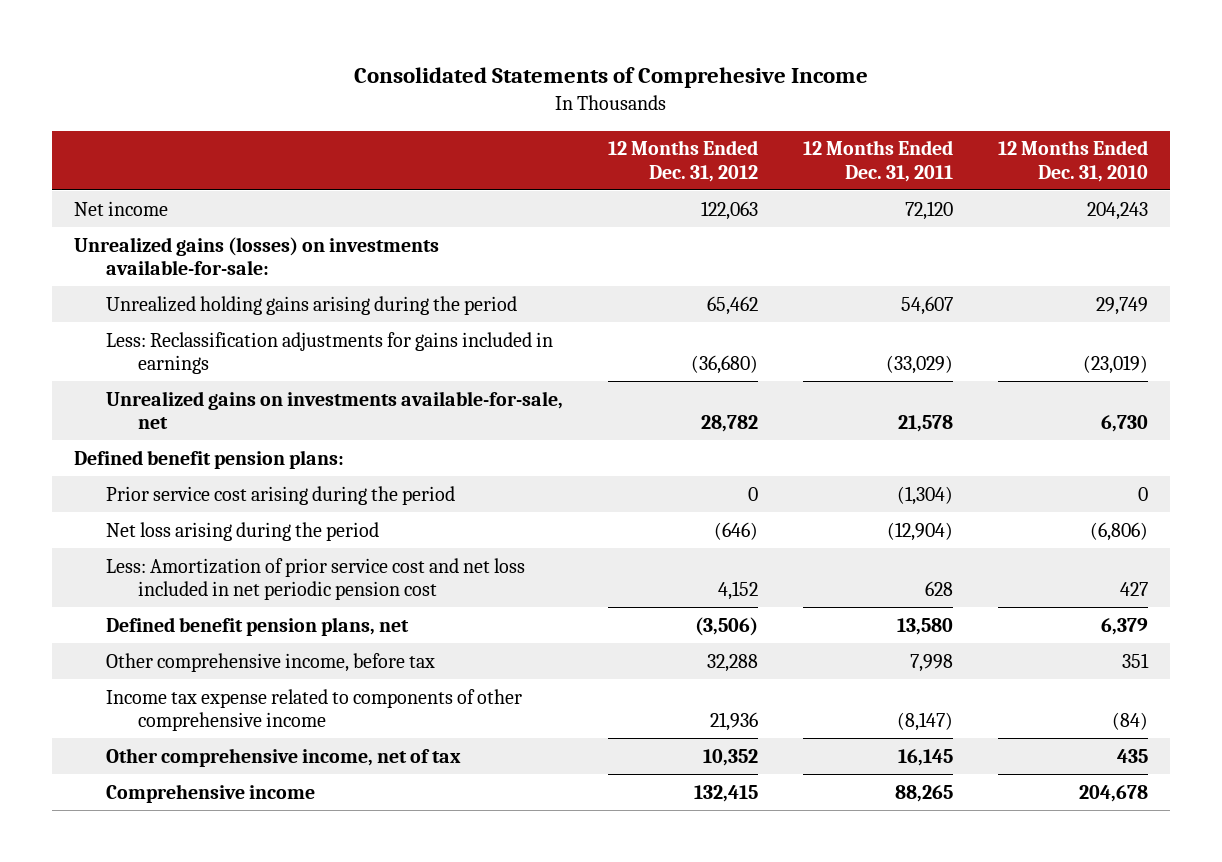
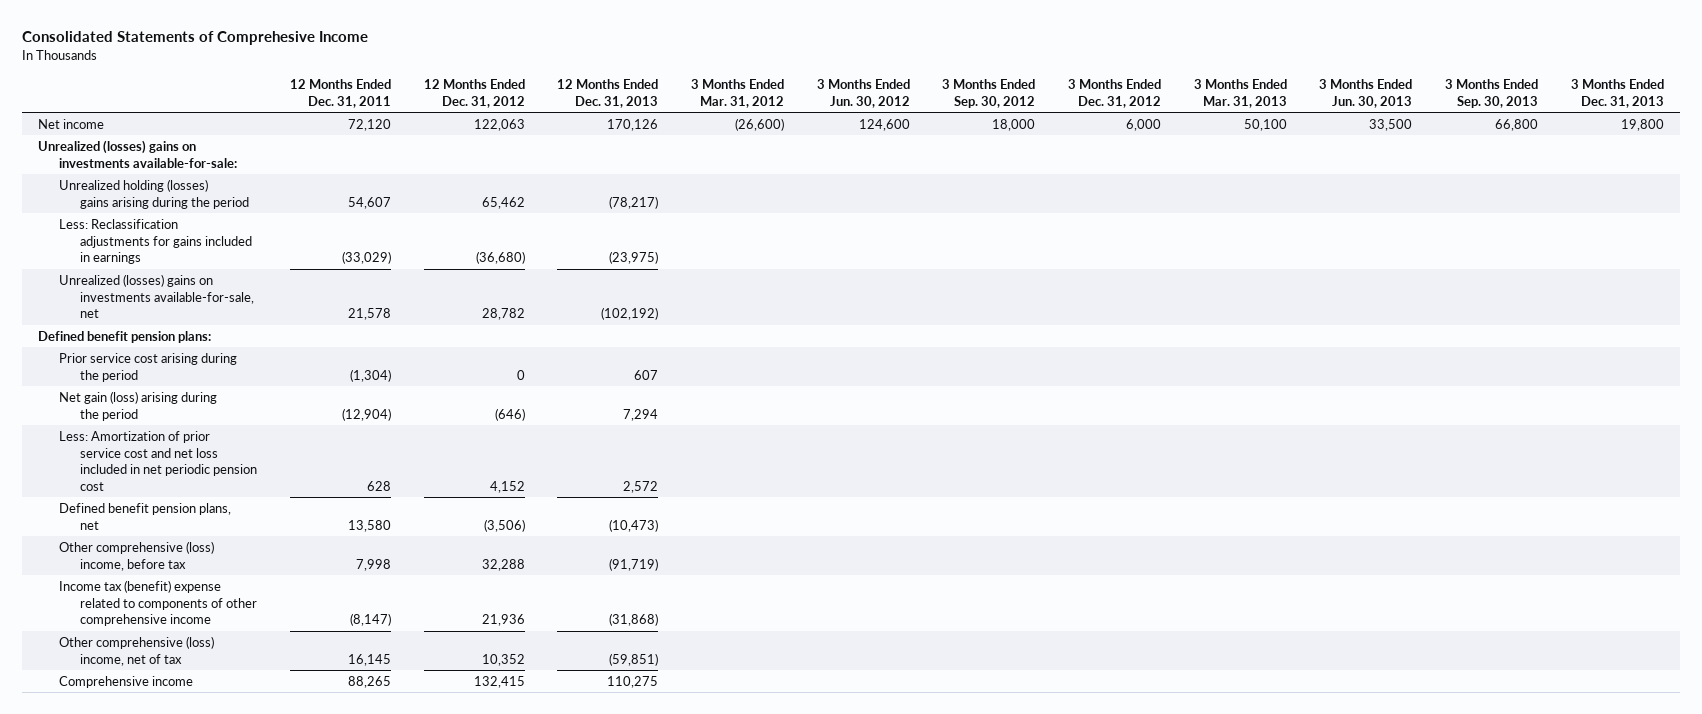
[998,140,1149,182] 12 Months Ended Dec. 31, 2010 -> none
none -> [557,78,659,108] 12 Months Ended Dec. 31, 2013
none -> [690,78,784,108] 3 Months Ended Mar. 31, 2012
none -> [816,78,910,108] 3 Months Ended Jun. 30, 2012
none -> [942,78,1036,108] 3 Months Ended Sep. 30, 2012
none -> [1068,78,1162,108] 3 Months Ended Dec. 31, 2012
none -> [1193,78,1287,108] 3 Months Ended Mar. 31, 2013
none -> [1319,78,1413,108] 3 Months Ended Jun. 30, 2013
none -> [1445,78,1539,108] 3 Months Ended Sep. 30, 2013
none -> [1570,78,1664,108] 3 Months Ended Dec. 31, 2013
[74,236,440,276] Unrealized gains (losses) on investments available-for-sale: -> [38,139,238,168] Unrealized (losses) gains on investments available-for-sale:
[106,295,518,315] Unrealized holding gains arising during the period -> [59,178,250,209] Unrealized holding (losses) gains arising during the period
[106,390,564,430] Unrealized gains on investments available-for-sale, net -> [59,273,255,319] Unrealized (losses) gains on investments available-for-sale, net
[106,521,380,541] Net loss arising during the period -> [59,390,218,421] Net gain (loss) arising during the period
[106,652,436,672] Other comprehensive income, before tax -> [59,540,215,571] Other comprehensive (loss) income, before tax
[106,688,523,732] Income tax expense related to components of other comprehensive income -> [59,579,258,627] Income tax (benefit) expense related to components of other comprehensive income
[106,747,462,767] Other comprehensive income, net of tax -> [59,635,215,666] Other comprehensive (loss) income, net of tax

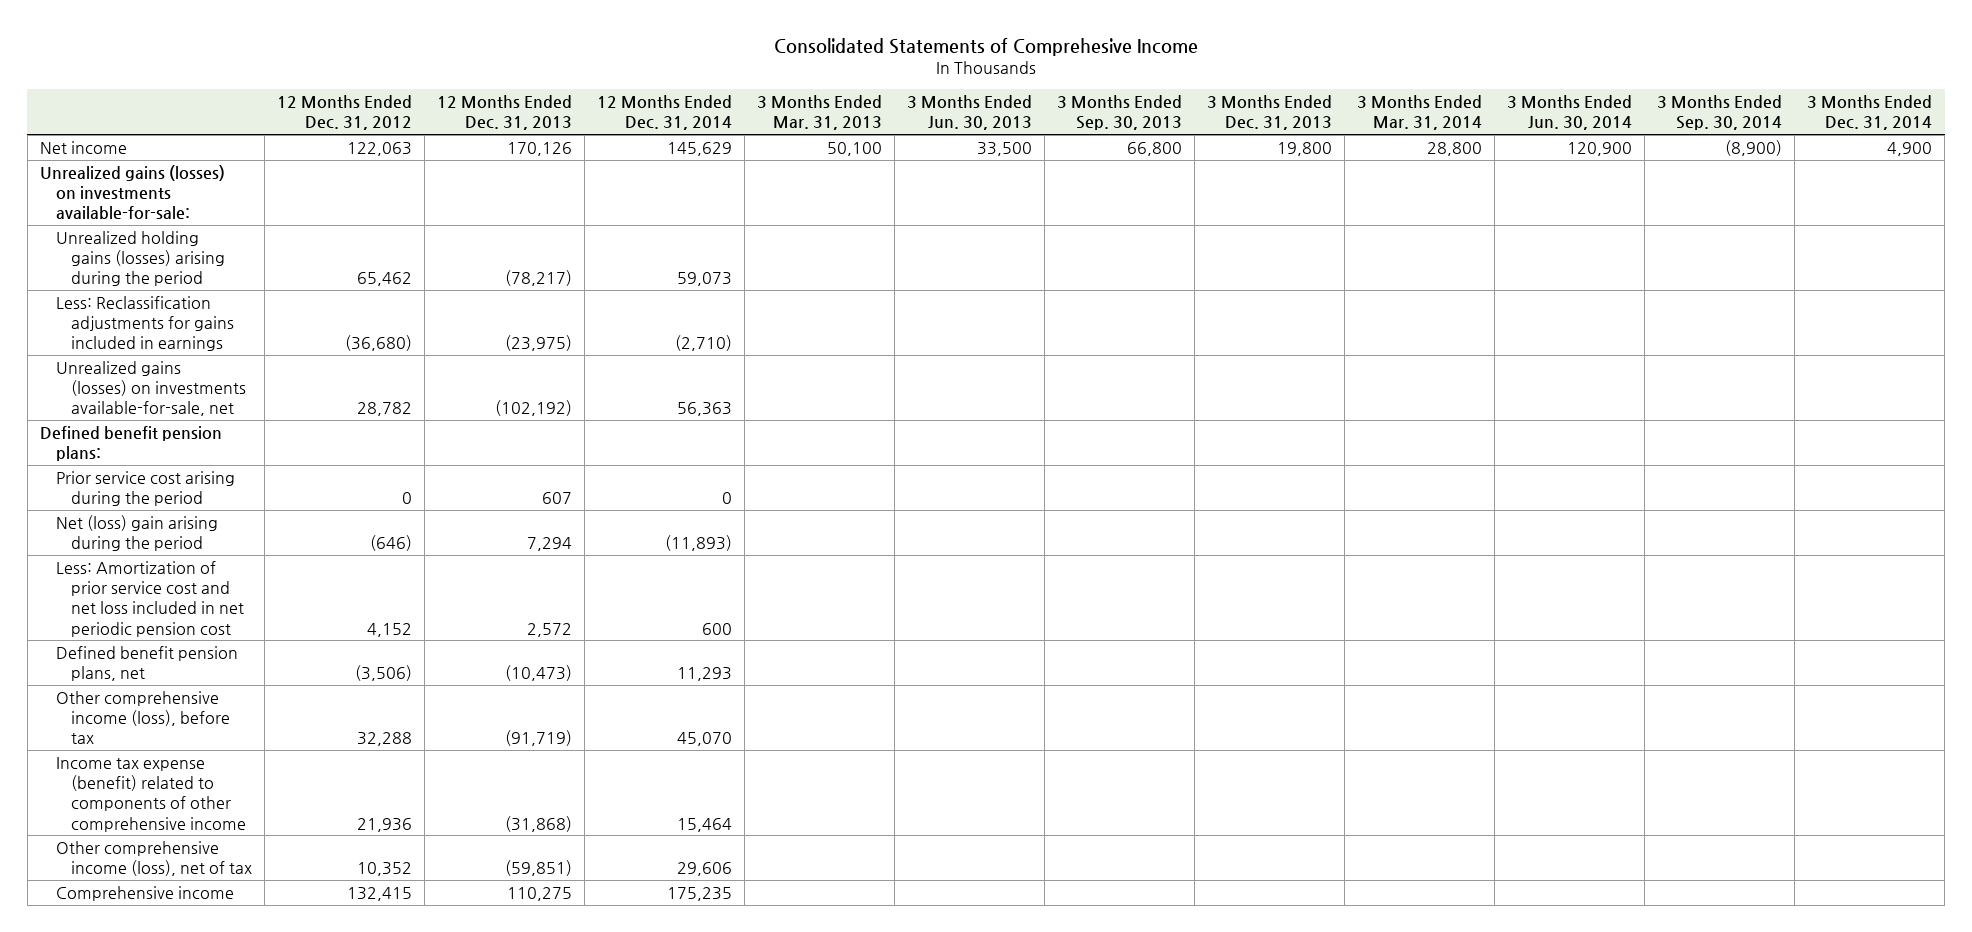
[289,78,391,108] 12 Months Ended Dec. 31, 2011 -> none
[690,78,784,108] 3 Months Ended Mar. 31, 2012 -> none
[816,78,910,108] 3 Months Ended Jun. 30, 2012 -> none
[942,78,1036,108] 3 Months Ended Sep. 30, 2012 -> none
[1068,78,1162,108] 3 Months Ended Dec. 31, 2012 -> none
none -> [597,95,733,131] 12 Months Ended Dec. 31, 2014
none -> [1357,95,1483,131] 3 Months Ended Mar. 31, 2014
none -> [1507,95,1633,131] 3 Months Ended Jun. 30, 2014
none -> [1657,95,1783,131] 3 Months Ended Sep. 30, 2014
none -> [1807,95,1933,131] 3 Months Ended Dec. 31, 2014
[38,139,238,168] Unrealized (losses) gains on investments available-for-sale: -> [39,164,225,220] Unrealized gains (losses) on investments available-for-sale:
[59,178,250,209] Unrealized holding (losses) gains arising during the period -> [55,230,226,287] Unrealized holding gains (losses) arising during the period
[59,273,255,319] Unrealized (losses) gains on investments available-for-sale, net -> [55,360,247,417] Unrealized gains (losses) on investments available-for-sale, net
[59,390,218,421] Net gain (loss) arising during the period -> [55,514,218,552] Net (loss) gain arising during the period
[59,540,215,571] Other comprehensive (loss) income, before tax -> [55,690,231,745] Other comprehensive income (loss), before tax
[59,579,258,627] Income tax (benefit) expense related to components of other comprehensive income -> [55,756,247,832] Income tax expense (benefit) related to components of other comprehensive income
[59,635,215,666] Other comprehensive (loss) income, net of tax -> [55,840,253,877] Other comprehensive income (loss), net of tax

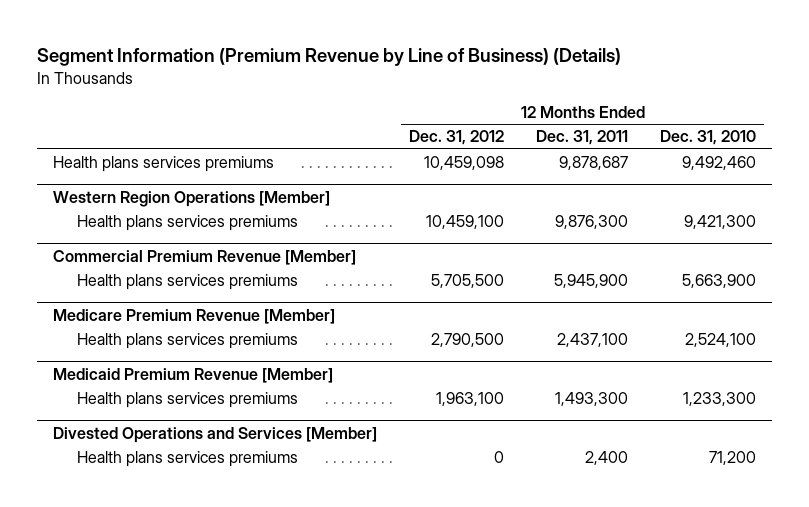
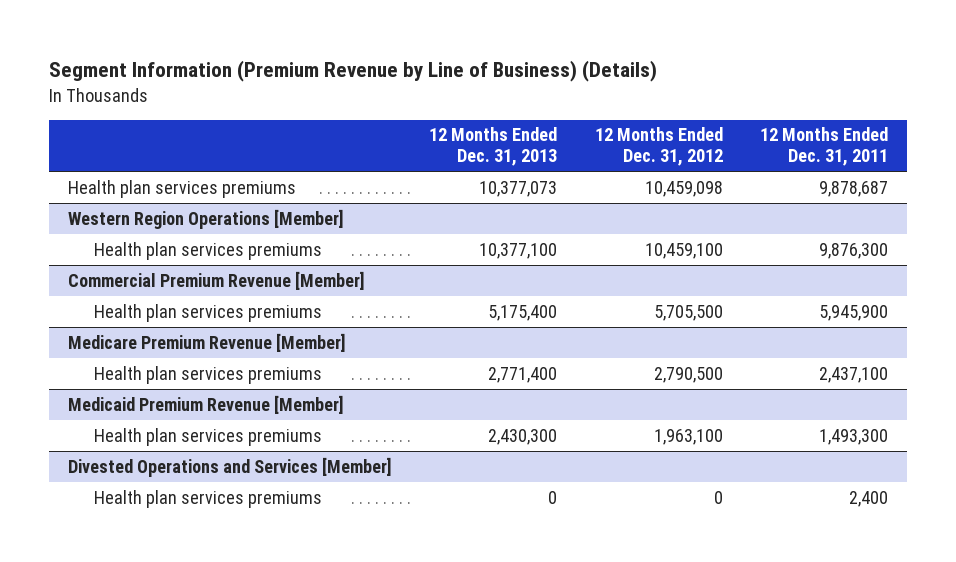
[660,130,757,146] Dec. 31, 2010 -> none
none -> [429,127,558,167] 12 Months Ended Dec. 31, 2013
[52,156,274,173] Health plans services premiums -> [67,179,296,198] Health plan services premiums
[77,215,299,232] Health plans services premiums -> [94,241,323,260] Health plan services premiums
[77,274,299,291] Health plans services premiums -> [94,303,323,322] Health plan services premiums
[77,333,299,350] Health plans services premiums -> [94,365,323,384] Health plan services premiums
[77,392,299,409] Health plans services premiums -> [94,427,323,446] Health plan services premiums
[77,451,299,468] Health plans services premiums -> [94,489,323,508] Health plan services premiums

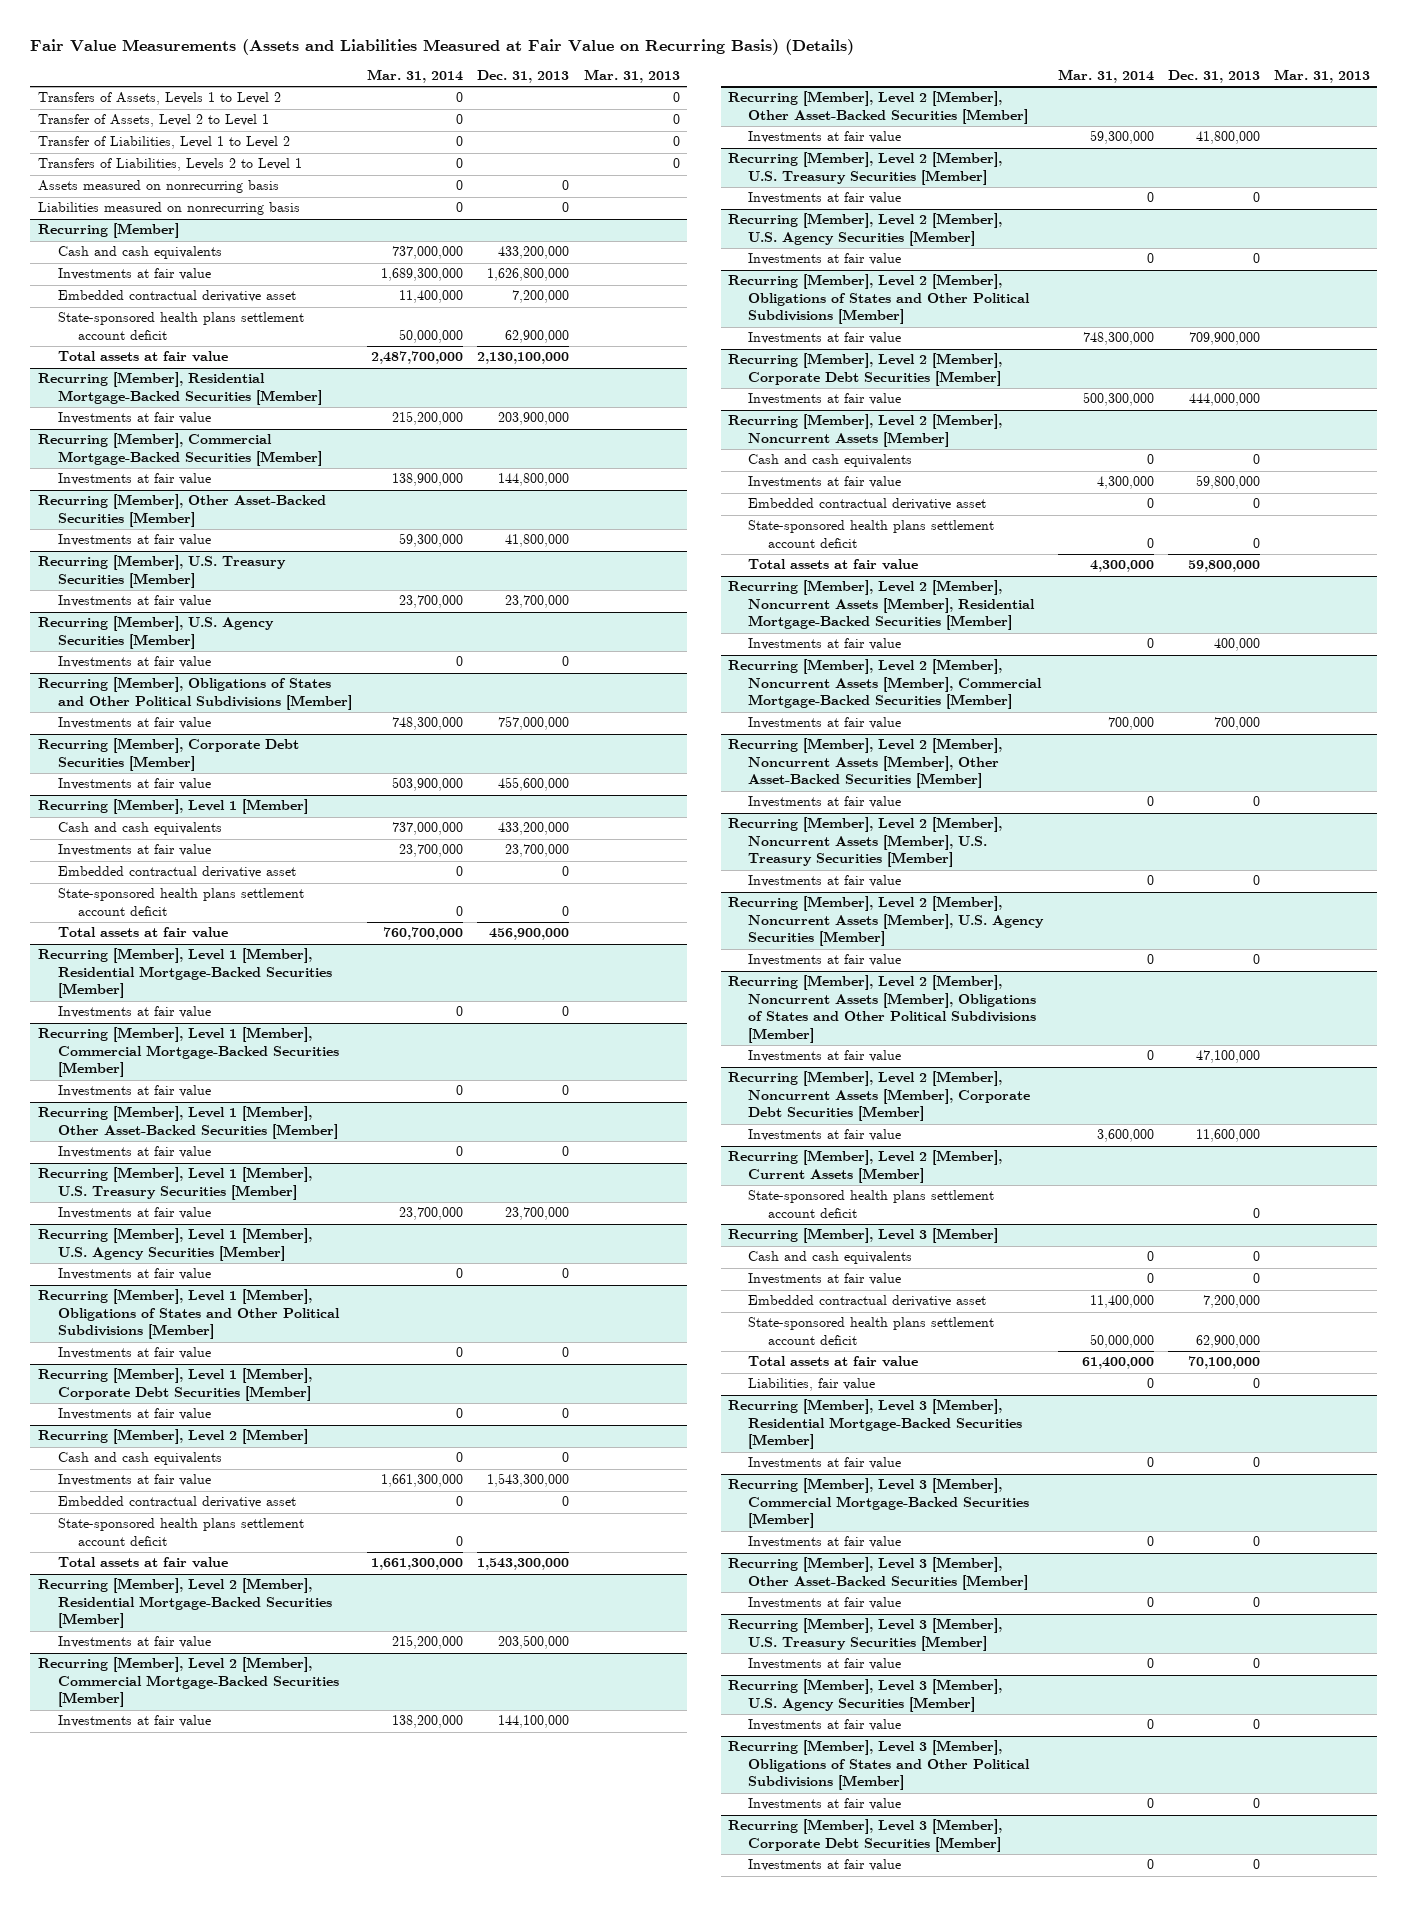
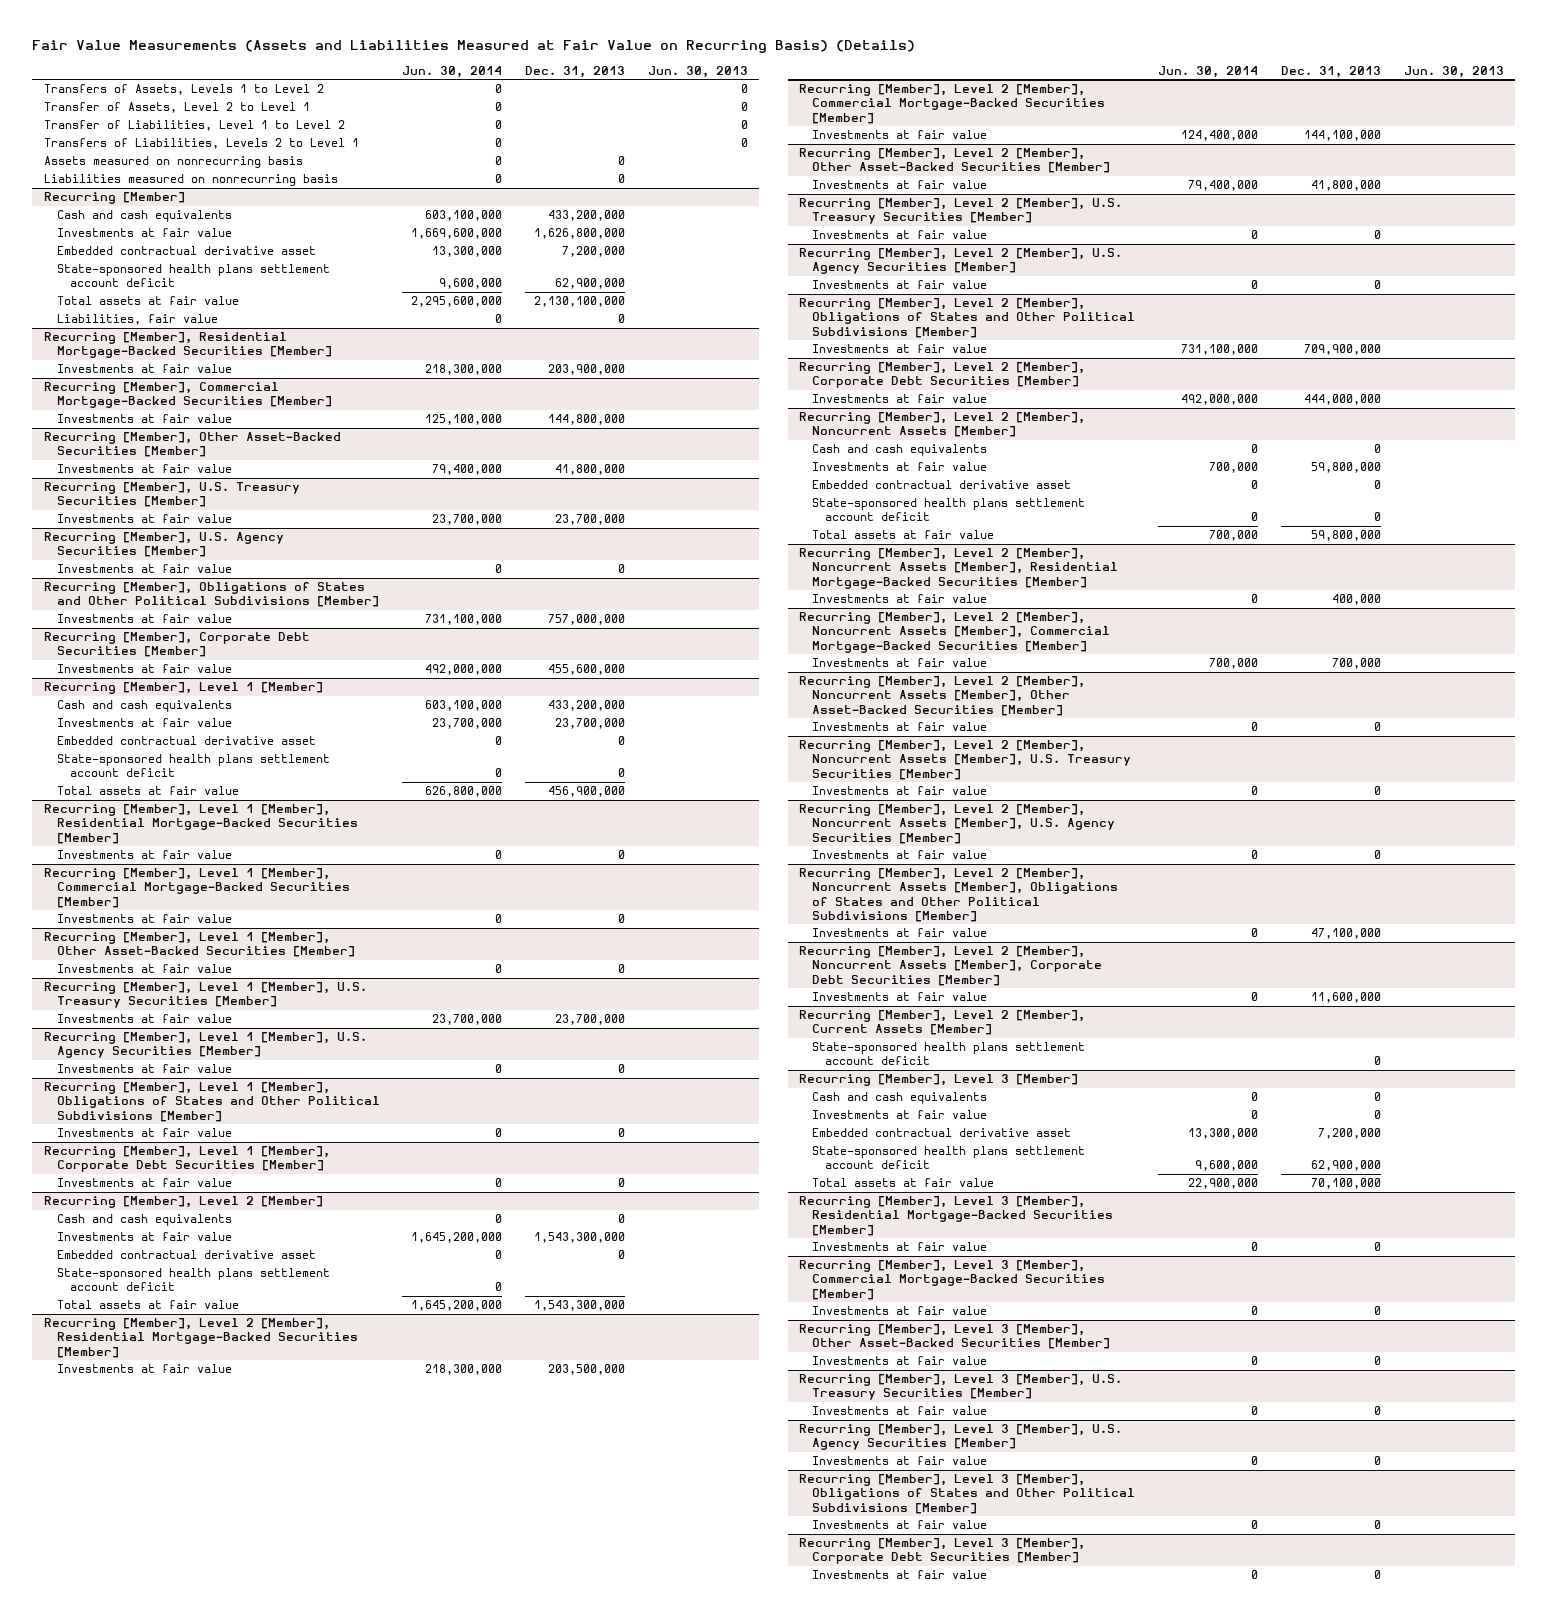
[367,69,464,84] Mar. 31, 2014 -> none
[583,69,680,84] Mar. 31, 2013 -> none
none -> [402,65,503,78] Jun. 30, 2014
none -> [647,65,748,78] Jun. 30, 2013
none -> [56,314,218,326] Liabilities, fair value
[748,1378,876,1392] Liabilities, fair value -> none

